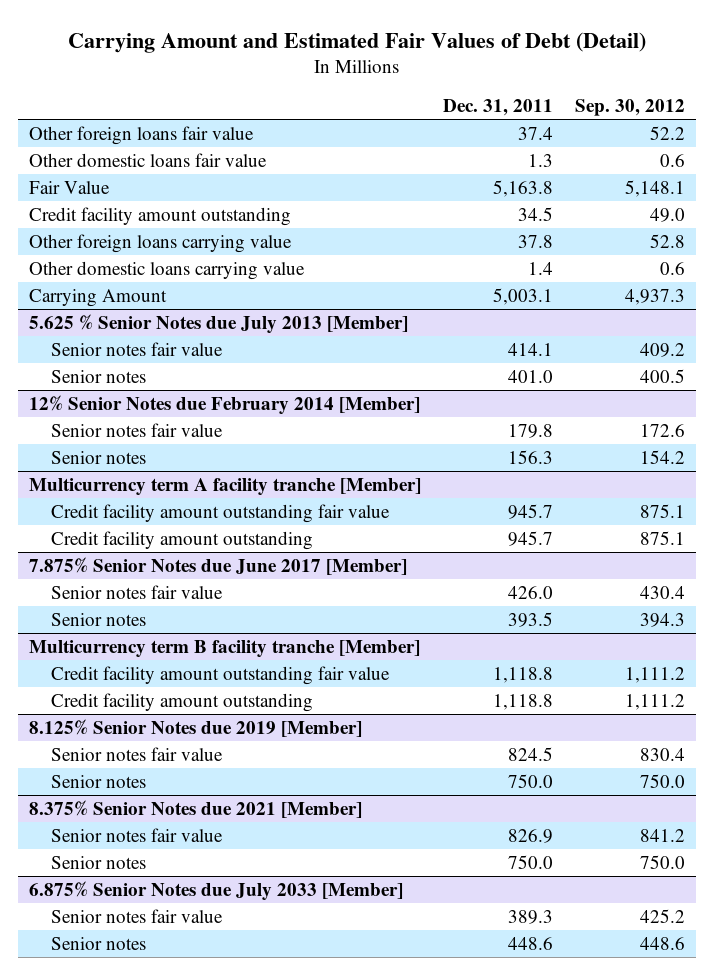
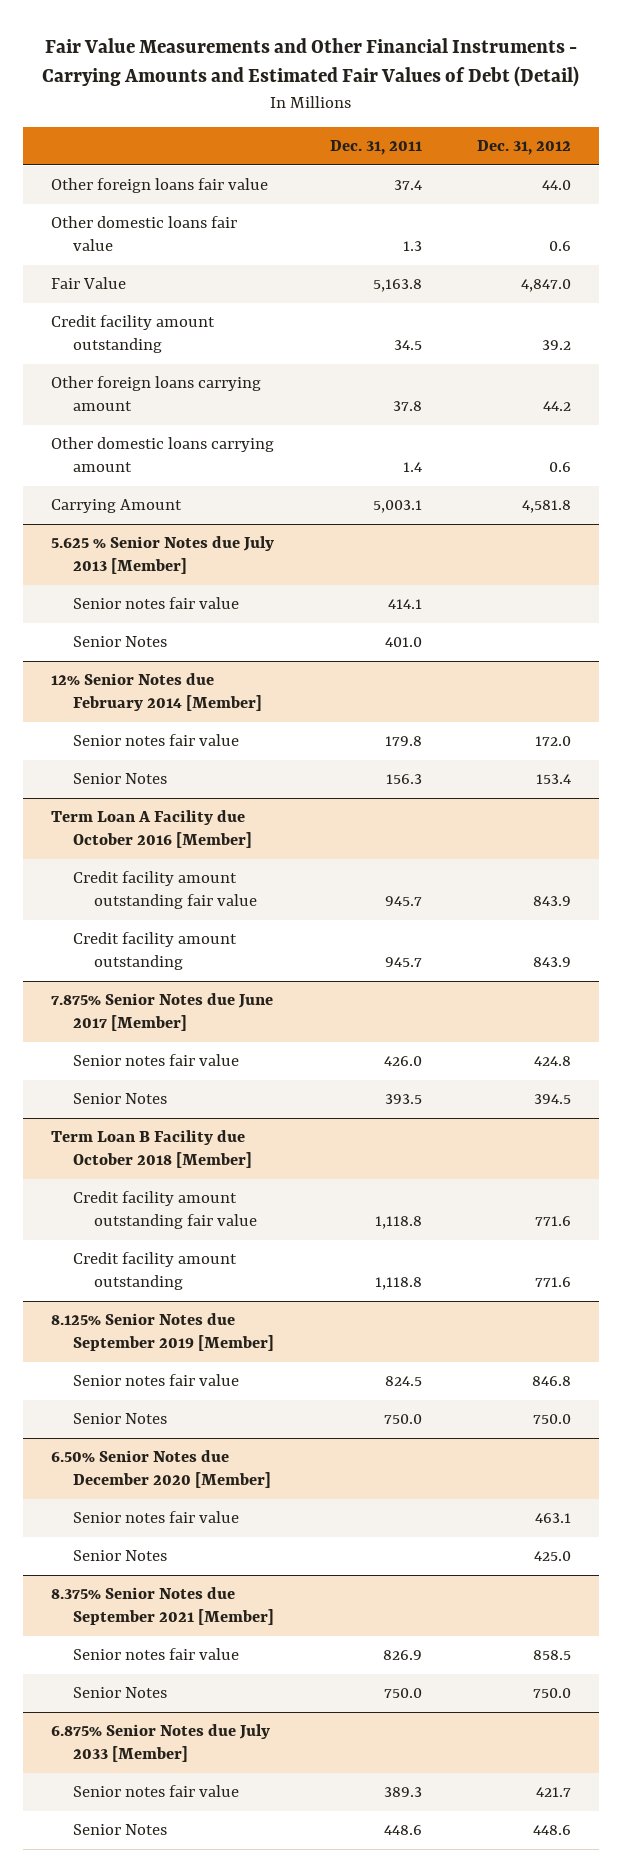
[68,31,647,53] Carrying Amount and Estimated Fair Values of Debt (Detail) -> [42,37,580,88] Fair Value Measurements and Other Financial Instruments - Carrying Amounts and Estimated Fair Values of Debt (Detail)
[575,98,686,116] Sep. 30, 2012 -> none
none -> [477,140,572,156] Dec. 31, 2012
[29,233,293,253] Other foreign loans carrying value -> [51,376,262,412] Other foreign loans carrying amount
[29,260,306,280] Other domestic loans carrying value -> [51,437,275,473] Other domestic loans carrying amount
[51,369,147,383] Senior notes -> [72,636,167,648] Senior Notes
[29,477,422,495] Multicurrency term A facility tranche [Member] -> none
[51,450,147,464] Senior notes -> [72,773,167,785] Senior Notes
none -> [51,810,252,849] Term Loan A Facility due October 2016 [Member]
[29,639,421,657] Multicurrency term B facility tranche [Member] -> none
[51,612,147,626] Senior notes -> [72,1093,167,1105] Senior Notes
none -> [51,1130,252,1169] Term Loan B Facility due October 2018 [Member]
[29,718,363,737] 8.125% Senior Notes due 2019 [Member] -> [51,1313,274,1352] 8.125% Senior Notes due September 2019 [Member]
[51,774,147,788] Senior notes -> [72,1413,167,1425] Senior Notes
none -> [51,1450,271,1489] 6.50% Senior Notes due December 2020 [Member]
none -> [72,1511,239,1524] Senior notes fair value
none -> [72,1550,167,1562] Senior Notes
[29,799,363,818] 8.375% Senior Notes due 2021 [Member] -> [51,1587,274,1626] 8.375% Senior Notes due September 2021 [Member]
[51,855,147,869] Senior notes -> [72,1687,167,1699] Senior Notes
[51,936,147,950] Senior notes -> [72,1824,167,1836] Senior Notes

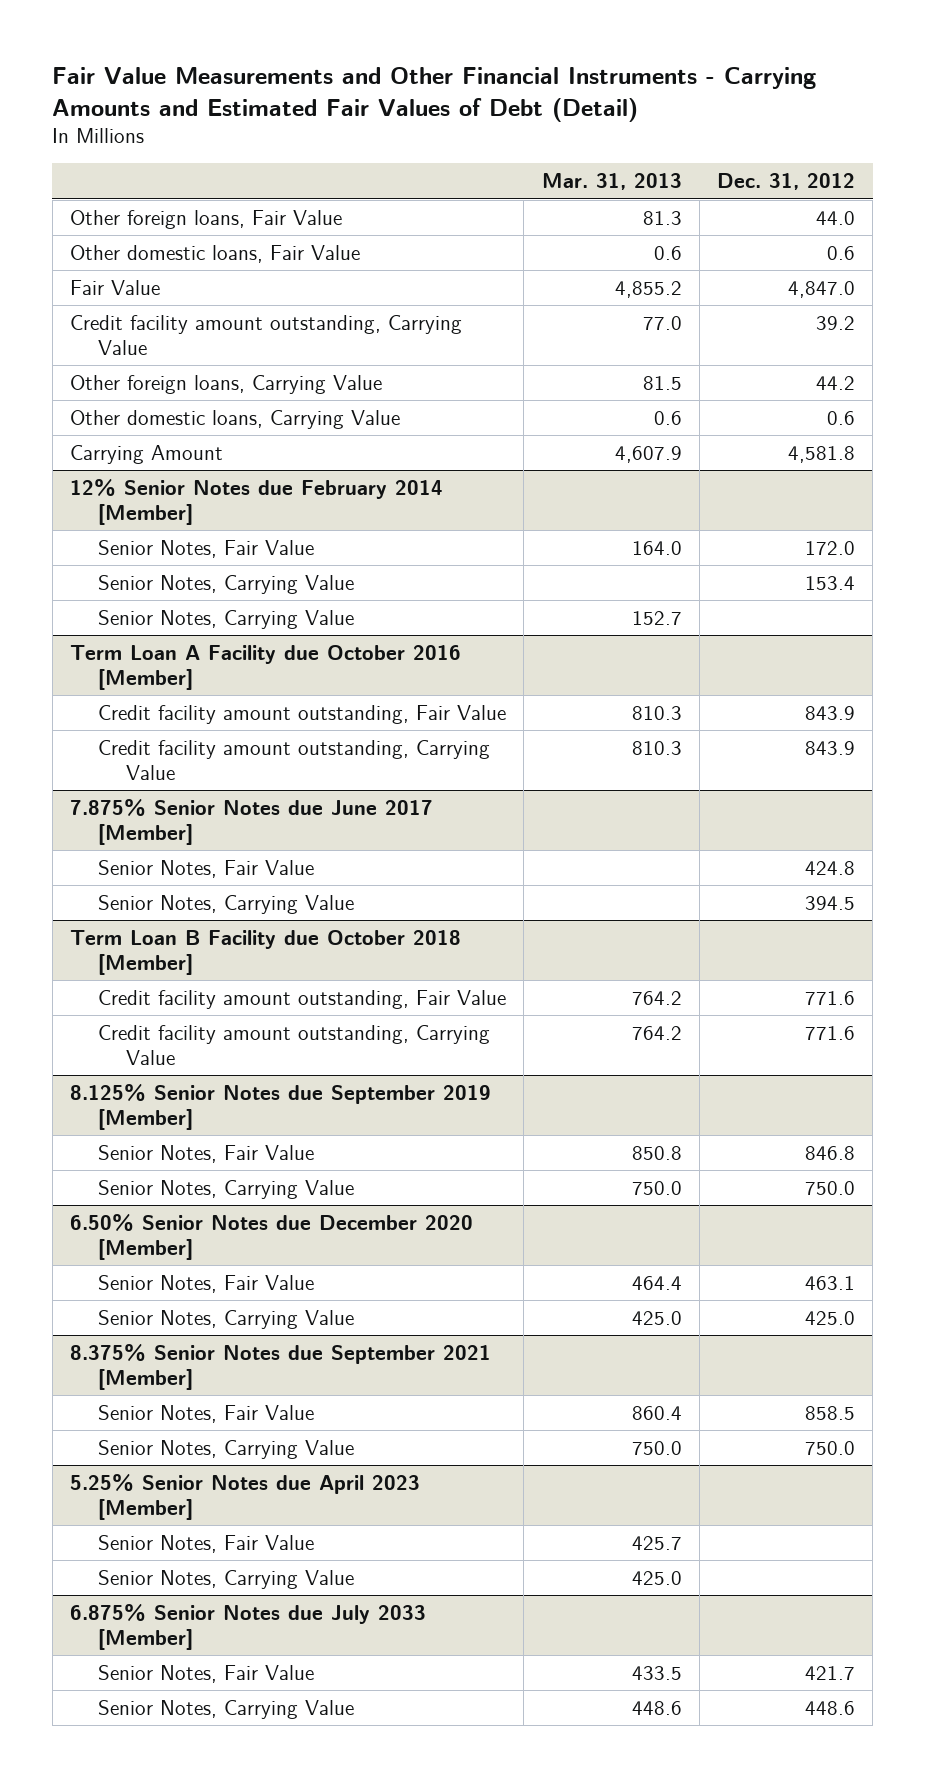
[329,140,422,156] Dec. 31, 2011 -> none
none -> [541,173,682,191] Mar. 31, 2013
[51,178,269,194] Other foreign loans fair value -> [70,209,343,229] Other foreign loans, Fair Value
[51,216,238,252] Other domestic loans fair value -> [70,244,361,263] Other domestic loans, Fair Value
[51,315,216,354] Credit facility amount outstanding -> [70,314,463,355] Credit facility amount outstanding, Carrying Value
[51,376,262,412] Other foreign loans carrying amount -> [70,374,383,394] Other foreign loans, Carrying Value
[51,437,275,473] Other domestic loans carrying amount -> [70,409,401,429] Other domestic loans, Carrying Value
[51,536,275,575] 5.625 % Senior Notes due July 2013 [Member] -> none
[72,597,239,610] Senior notes fair value -> none
[72,636,167,648] Senior Notes -> none
[72,734,239,747] Senior notes fair value -> [98,539,315,558] Senior Notes, Fair Value
[72,773,167,785] Senior Notes -> [98,574,355,594] Senior Notes, Carrying Value
none -> [98,609,355,629] Senior Notes, Carrying Value
[72,871,258,910] Credit facility amount outstanding fair value -> [98,704,507,724] Credit facility amount outstanding, Fair Value
[72,932,237,971] Credit facility amount outstanding -> [98,739,491,780] Credit facility amount outstanding, Carrying Value
[72,1054,239,1067] Senior notes fair value -> [98,859,315,878] Senior Notes, Fair Value
[72,1093,167,1105] Senior Notes -> [98,894,355,914] Senior Notes, Carrying Value
[72,1191,258,1230] Credit facility amount outstanding fair value -> [98,989,507,1009] Credit facility amount outstanding, Fair Value
[72,1252,237,1291] Credit facility amount outstanding -> [98,1024,491,1065] Credit facility amount outstanding, Carrying Value
[72,1374,239,1387] Senior notes fair value -> [98,1144,315,1163] Senior Notes, Fair Value
[72,1413,167,1425] Senior Notes -> [98,1179,355,1199] Senior Notes, Carrying Value
[72,1511,239,1524] Senior notes fair value -> [98,1274,315,1293] Senior Notes, Fair Value
[72,1550,167,1562] Senior Notes -> [98,1309,355,1329] Senior Notes, Carrying Value
[72,1648,239,1661] Senior notes fair value -> [98,1404,315,1423] Senior Notes, Fair Value
[72,1687,167,1699] Senior Notes -> [98,1439,355,1459] Senior Notes, Carrying Value
none -> [70,1473,421,1520] 5.25% Senior Notes due April 2023 [Member]
none -> [98,1534,315,1553] Senior Notes, Fair Value
none -> [98,1569,355,1589] Senior Notes, Carrying Value
[72,1785,239,1798] Senior notes fair value -> [98,1664,315,1683] Senior Notes, Fair Value
[72,1824,167,1836] Senior Notes -> [98,1699,355,1719] Senior Notes, Carrying Value

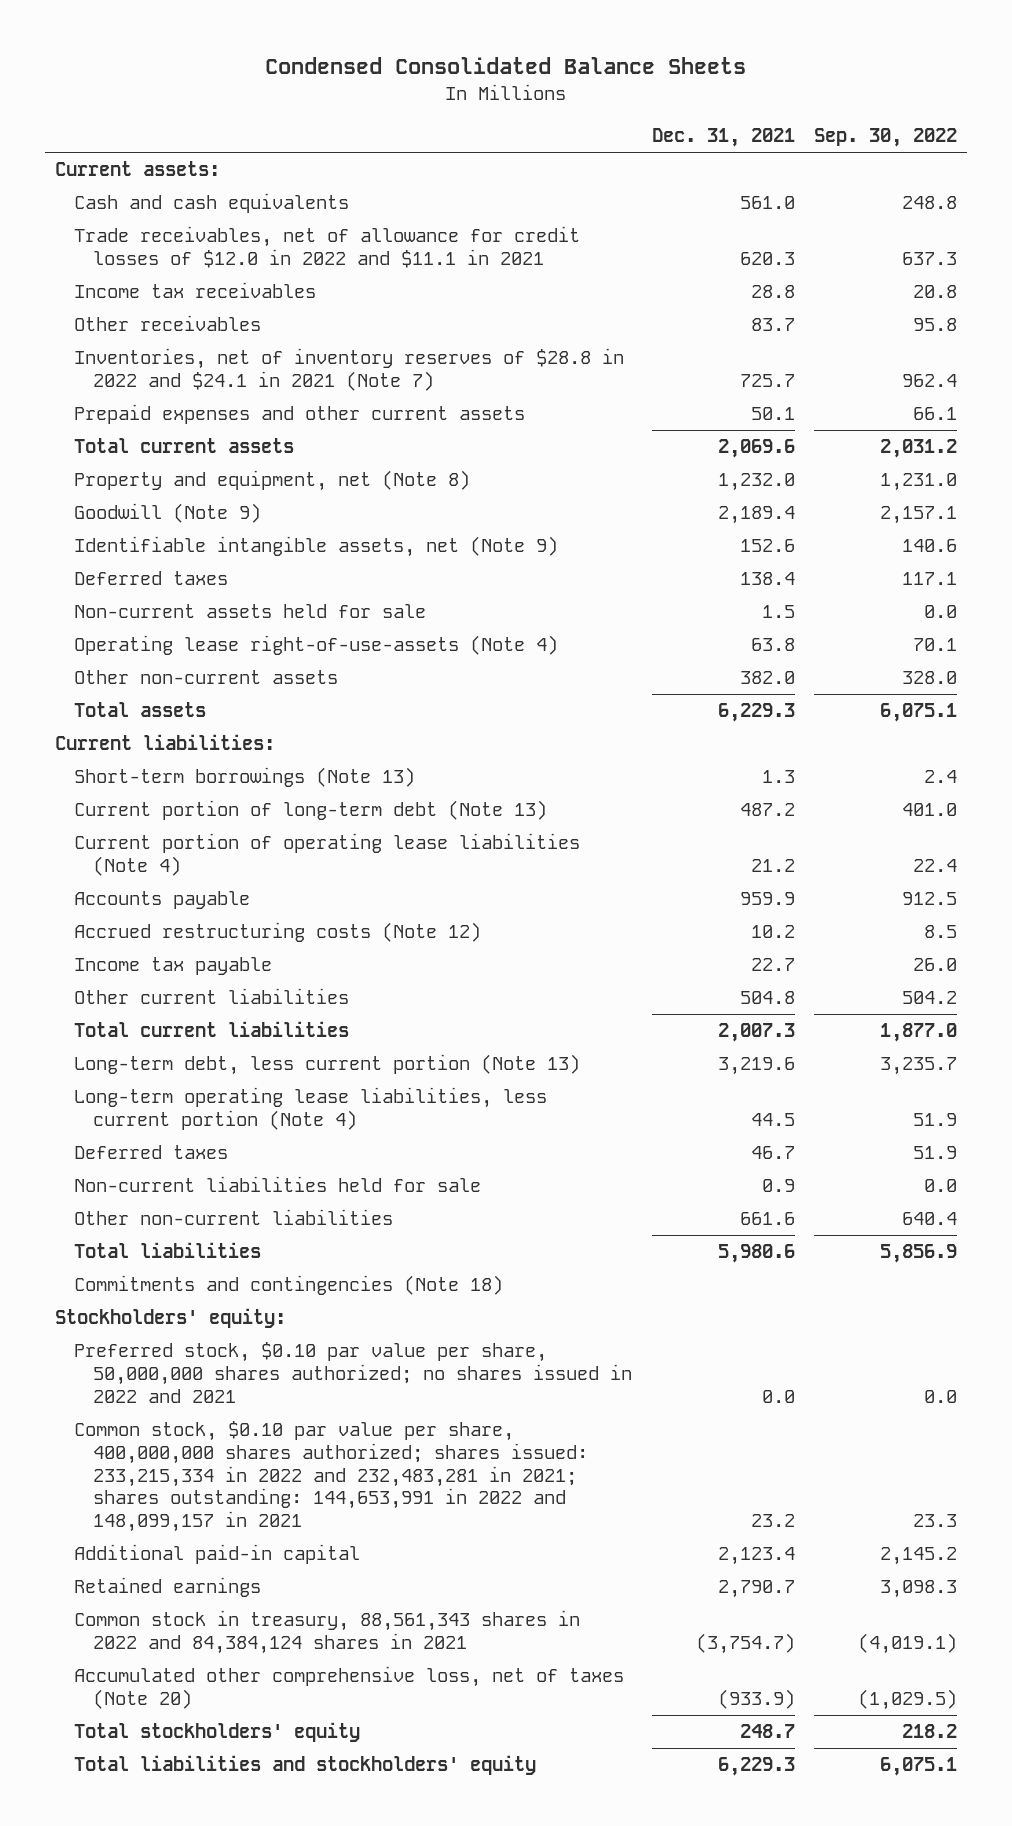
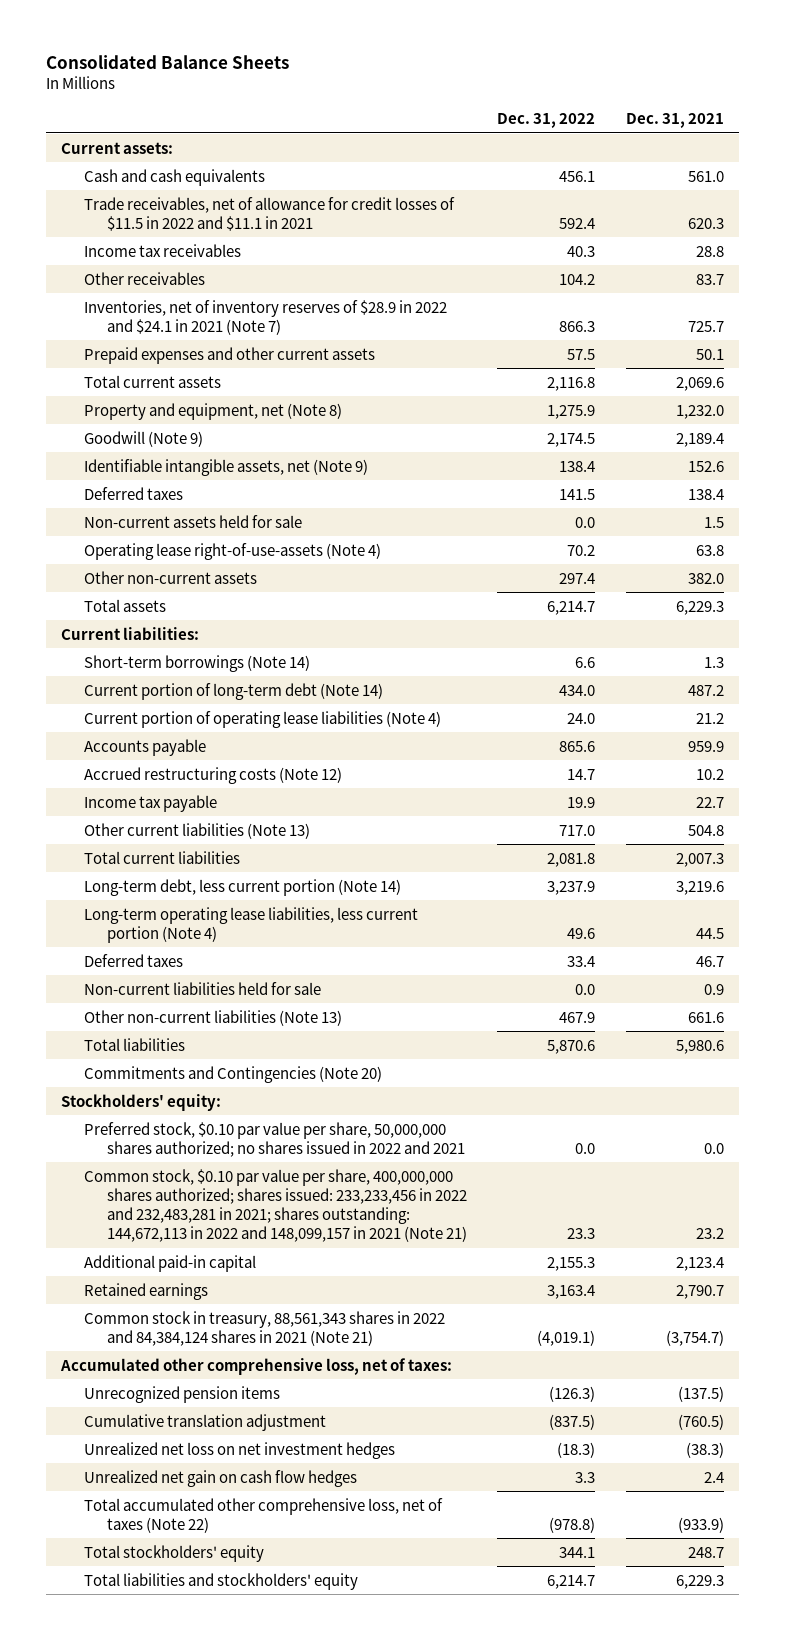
[264,57,746,75] Condensed Consolidated Balance Sheets -> [46,55,290,70] Consolidated Balance Sheets
[813,128,957,148] Sep. 30, 2022 -> none
none -> [497,112,596,128] Dec. 31, 2022
[74,226,581,268] Trade receivables, net of allowance for credit losses of $12.0 in 2022 and $11.1 in 2021 -> [84,196,456,231] Trade receivables, net of allowance for credit losses of $11.5 in 2022 and $11.1 in 2021
[74,348,625,391] Inventories, net of inventory reserves of $28.8 in 2022 and $24.1 in 2021 (Note 7) -> [84,299,448,335] Inventories, net of inventory reserves of $28.9 in 2022 and $24.1 in 2021 (Note 7)
[74,767,416,788] Short-term borrowings (Note 13) -> [84,654,311,672] Short-term borrowings (Note 14)
[74,800,548,821] Current portion of long-term debt (Note 13) -> [84,682,384,700] Current portion of long-term debt (Note 14)
[74,988,350,1005] Other current liabilities -> [84,822,311,839] Other current liabilities (Note 13)
[74,1054,581,1076] Long-term debt, less current portion (Note 13) -> [84,878,402,896] Long-term debt, less current portion (Note 14)
[74,1209,394,1226] Other non-current liabilities -> [84,1009,343,1026] Other non-current liabilities (Note 13)
[74,1275,504,1296] Commitments and contingencies (Note 18) -> [84,1065,383,1083] Commitments and Contingencies (Note 20)
[74,1421,589,1532] Common stock, $0.10 par value per share, 400,000,000 shares authorized; shares issued: 233,215,334 in 2022 and 232,483,281 in 2021; shares outstanding: 144,653,991 in 2022 and 148,099,157 in 2021 -> [84,1168,467,1243] Common stock, $0.10 par value per share, 400,000,000 shares authorized; shares issued: 233,233,456 in 2022 and 232,483,281 in 2021; shares outstanding: 144,672,113 in 2022 and 148,099,157 in 2021 (Note 21)
[74,1610,581,1654] Common stock in treasury, 88,561,343 shares in 2022 and 84,384,124 shares in 2021 -> [84,1310,446,1346] Common stock in treasury, 88,561,343 shares in 2022 and 84,384,124 shares in 2021 (Note 21)
none -> [60,1357,453,1375] Accumulated other comprehensive loss, net of taxes:
none -> [84,1385,281,1403] Unrecognized pension items
none -> [84,1413,327,1431] Cumulative translation adjustment
none -> [84,1441,396,1459] Unrealized net loss on net investment hedges
none -> [84,1469,358,1487] Unrealized net gain on cash flow hedges
[74,1666,625,1709] Accumulated other comprehensive loss, net of taxes (Note 20) -> [84,1497,444,1533] Total accumulated other comprehensive loss, net of taxes (Note 22)

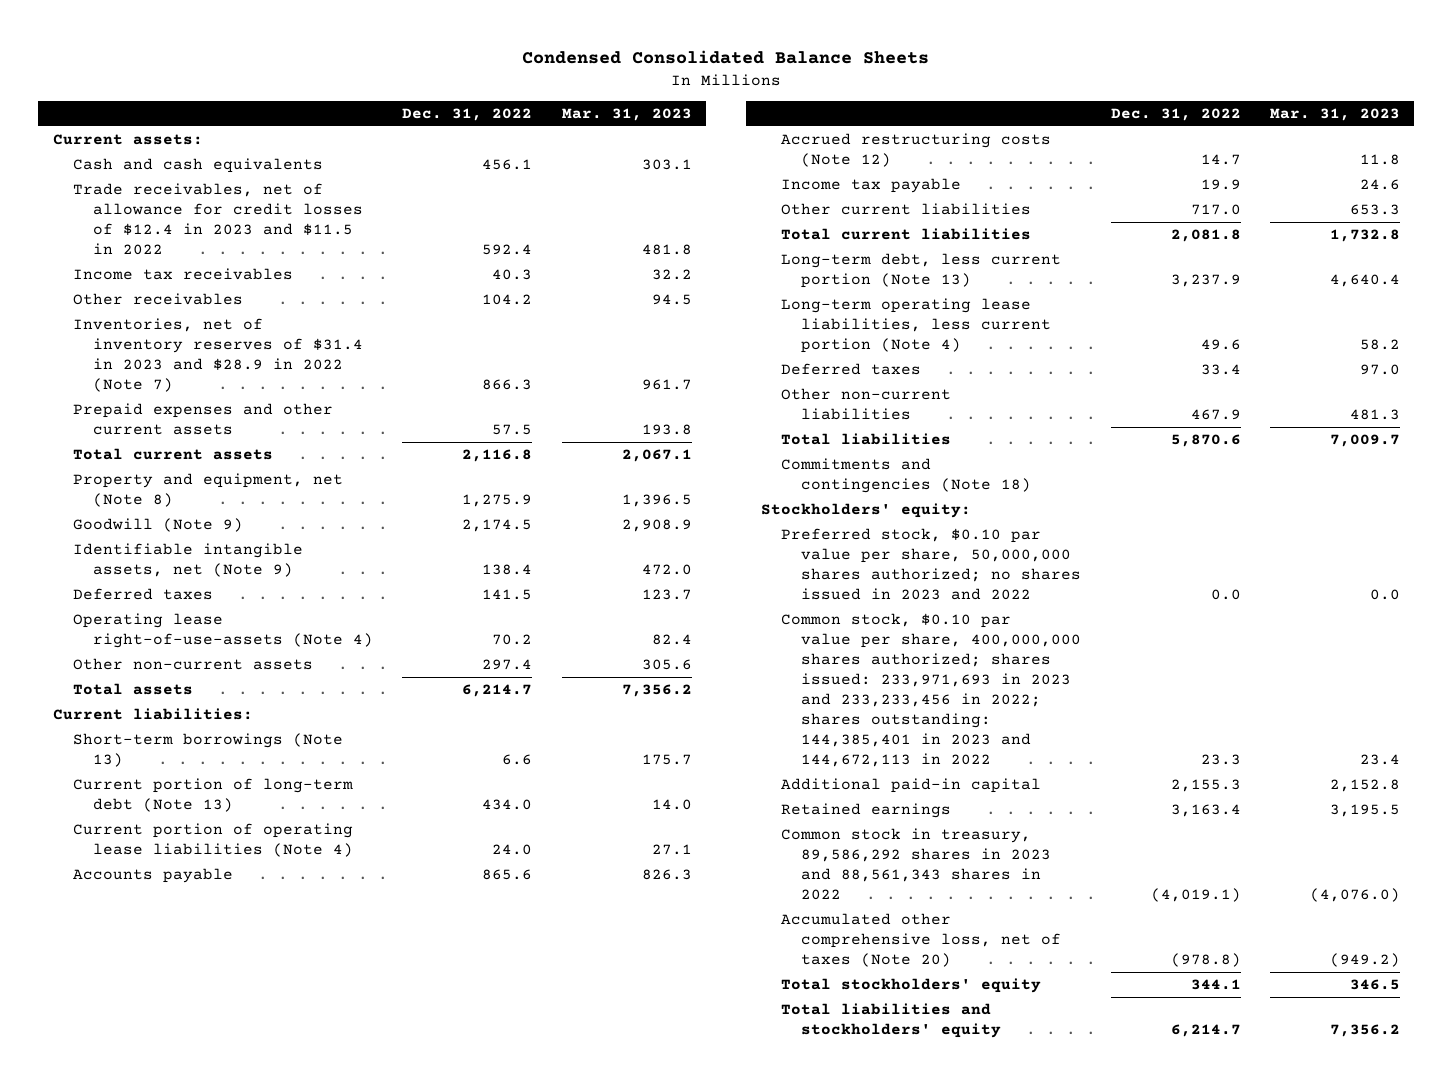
[46,55,290,70] Consolidated Balance Sheets -> [522,50,930,65] Condensed Consolidated Balance Sheets
[625,112,724,128] Dec. 31, 2021 -> none
none -> [561,107,692,121] Mar. 31, 2023
[84,196,456,231] Trade receivables, net of allowance for credit losses of $11.5 in 2022 and $11.1 in 2021 -> [72,183,364,256] Trade receivables, net of allowance for credit losses of $12.4 in 2023 and $11.5 in 2022
[84,299,448,335] Inventories, net of inventory reserves of $28.9 in 2022 and $24.1 in 2021 (Note 7) -> [72,318,364,393] Inventories, net of inventory reserves of $31.4 in 2023 and $28.9 in 2022 (Note 7)
[84,514,303,528] Non-current assets held for sale -> none
[84,654,311,672] Short-term borrowings (Note 14) -> [72,733,343,768] Short-term borrowings (Note 13)
[84,682,384,700] Current portion of long-term debt (Note 14) -> [72,778,353,813] Current portion of long-term debt (Note 13)
[84,822,311,839] Other current liabilities (Note 13) -> [781,203,1032,216] Other current liabilities
[84,878,402,896] Long-term debt, less current portion (Note 14) -> [781,253,1062,289] Long-term debt, less current portion (Note 13)
[84,981,322,995] Non-current liabilities held for sale -> none
[84,1009,343,1026] Other non-current liabilities (Note 13) -> [781,388,952,421] Other non-current liabilities
[84,1065,383,1083] Commitments and Contingencies (Note 20) -> [781,458,1032,494] Commitments and contingencies (Note 18)
[84,1121,465,1157] Preferred stock, $0.10 par value per share, 50,000,000 shares authorized; no shares issued in 2022 and 2021 -> [781,528,1082,601] Preferred stock, $0.10 par value per share, 50,000,000 shares authorized; no shares issued in 2023 and 2022
[84,1168,467,1243] Common stock, $0.10 par value per share, 400,000,000 shares authorized; shares issued: 233,233,456 in 2022 and 232,483,281 in 2021; shares outstanding: 144,672,113 in 2022 and 148,099,157 in 2021 (Note 21) -> [781,613,1082,768] Common stock, $0.10 par value per share, 400,000,000 shares authorized; shares issued: 233,971,693 in 2023 and 233,233,456 in 2022; shares outstanding: 144,385,401 in 2023 and 144,672,113 in 2022
[60,1357,453,1375] Accumulated other comprehensive loss, net of taxes: -> none
[84,1385,281,1403] Unrecognized pension items -> none
[84,1413,327,1431] Cumulative translation adjustment -> none
[84,1441,396,1459] Unrealized net loss on net investment hedges -> none
[84,1469,358,1487] Unrealized net gain on cash flow hedges -> none
[84,1310,446,1346] Common stock in treasury, 88,561,343 shares in 2022 and 84,384,124 shares in 2021 (Note 21) -> [781,828,1052,901] Common stock in treasury, 89,586,292 shares in 2023 and 88,561,343 shares in 2022
[84,1497,444,1533] Total accumulated other comprehensive loss, net of taxes (Note 22) -> [781,913,1062,968] Accumulated other comprehensive loss, net of taxes (Note 20)

